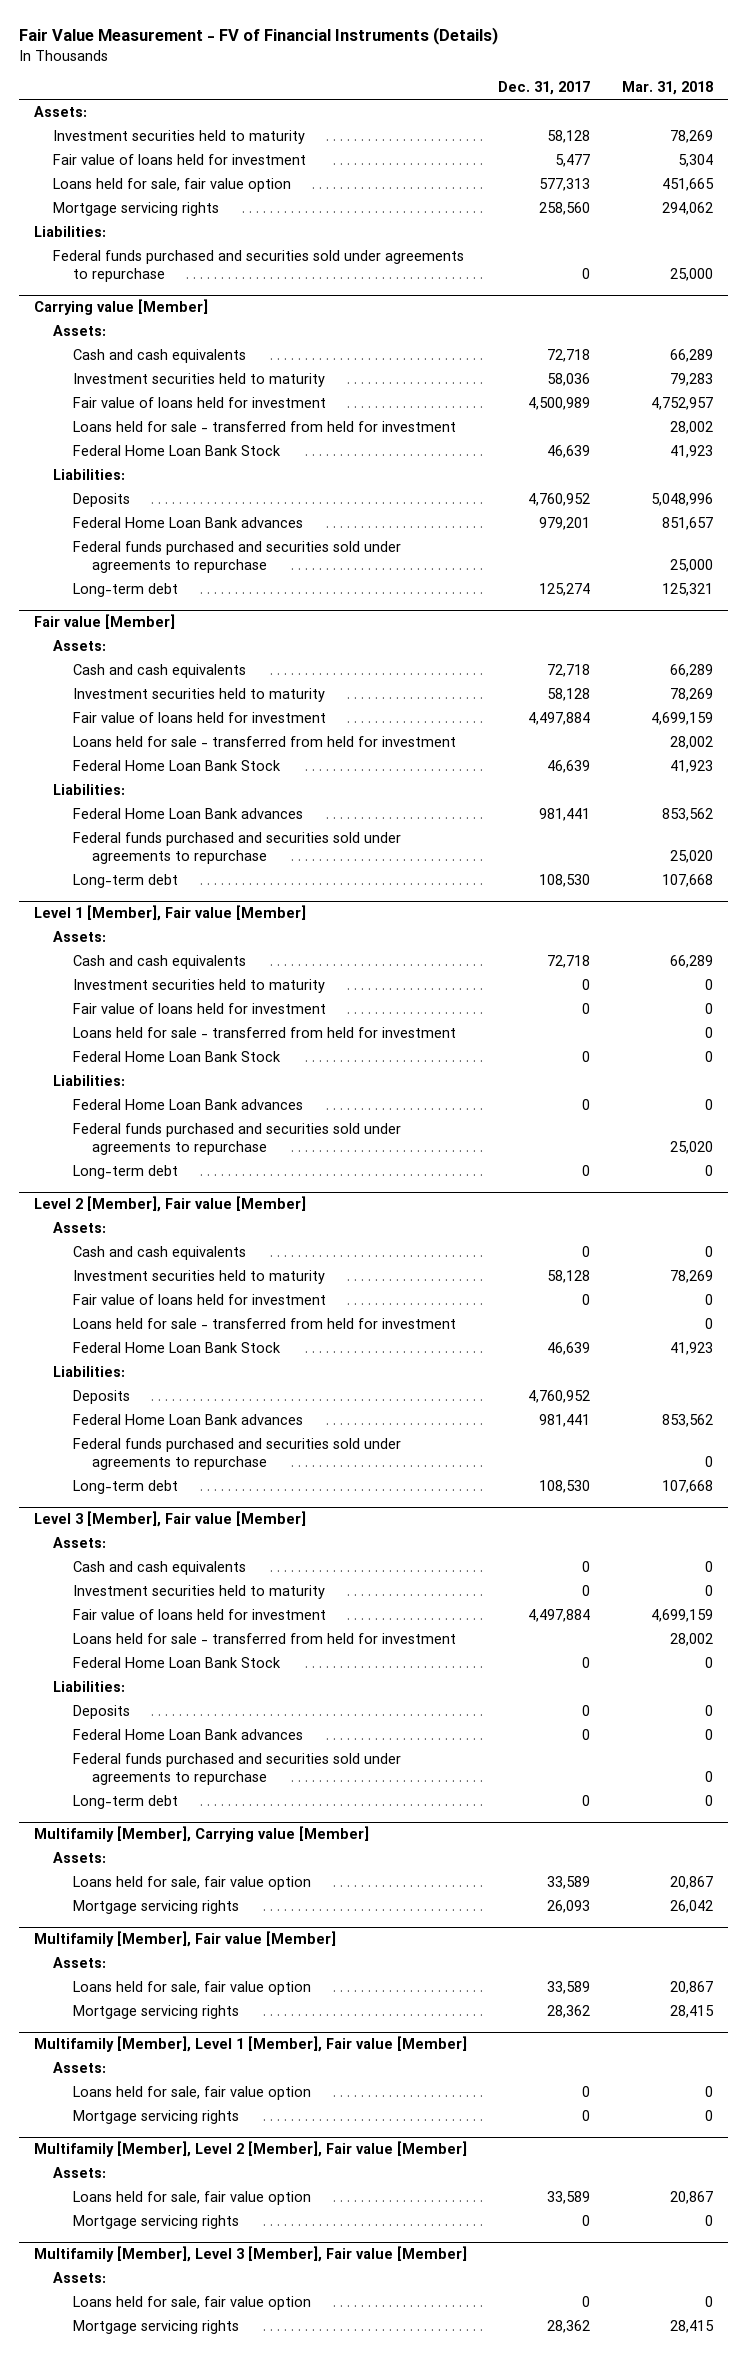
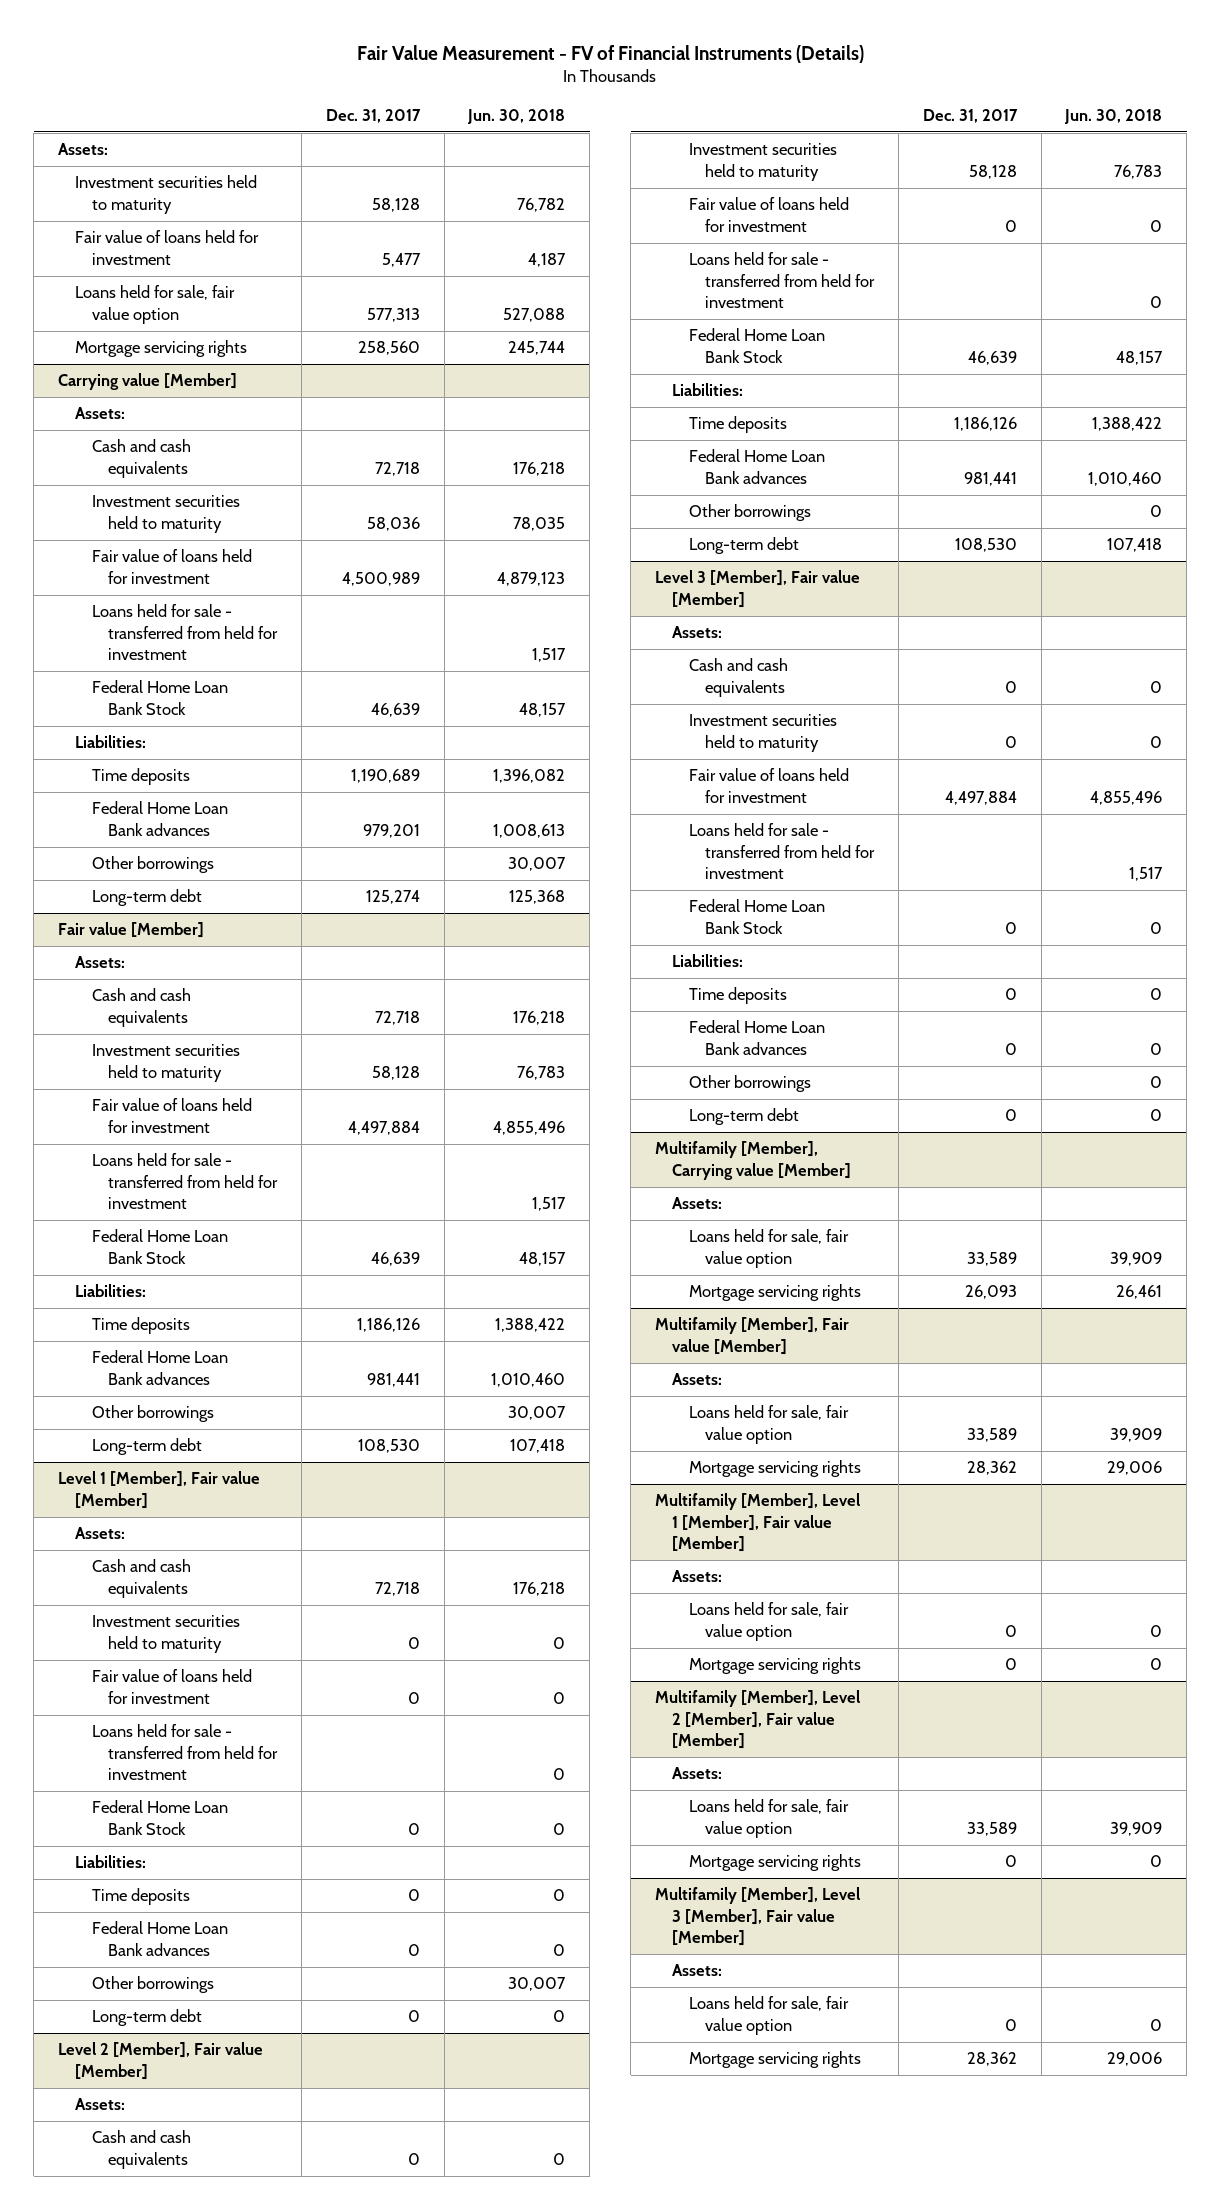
[621,81,713,96] Mar. 31, 2018 -> none
none -> [467,108,566,124] Jun. 30, 2018
[34,225,107,237] Liabilities: -> none
[53,249,465,283] Federal funds purchased and securities sold under agreements to repurchase -> none
[72,492,130,507] Deposits -> [91,768,190,786] Time deposits
[528,492,591,506] 4,760,952 -> [350,769,420,784] 1,190,689
[72,540,401,574] Federal funds purchased and securities sold under agreements to repurchase -> none
none -> [91,856,214,874] Other borrowings
none -> [91,1317,190,1335] Time deposits
[72,831,401,865] Federal funds purchased and securities sold under agreements to repurchase -> none
none -> [91,1405,214,1423] Other borrowings
none -> [91,1888,190,1906] Time deposits
[72,1122,401,1156] Federal funds purchased and securities sold under agreements to repurchase -> none
none -> [91,1976,214,1994] Other borrowings
[72,1389,130,1404] Deposits -> [688,416,787,434] Time deposits
[528,1389,591,1403] 4,760,952 -> [953,417,1017,432] 1,186,126
[72,1437,401,1471] Federal funds purchased and securities sold under agreements to repurchase -> none
none -> [688,504,811,522] Other borrowings
[72,1704,130,1719] Deposits -> [688,987,787,1005] Time deposits
[72,1752,401,1786] Federal funds purchased and securities sold under agreements to repurchase -> none
none -> [688,1075,811,1093] Other borrowings

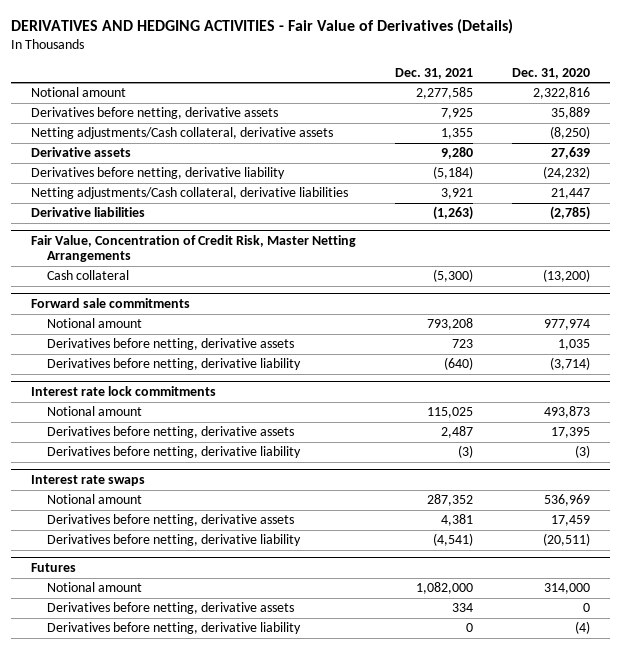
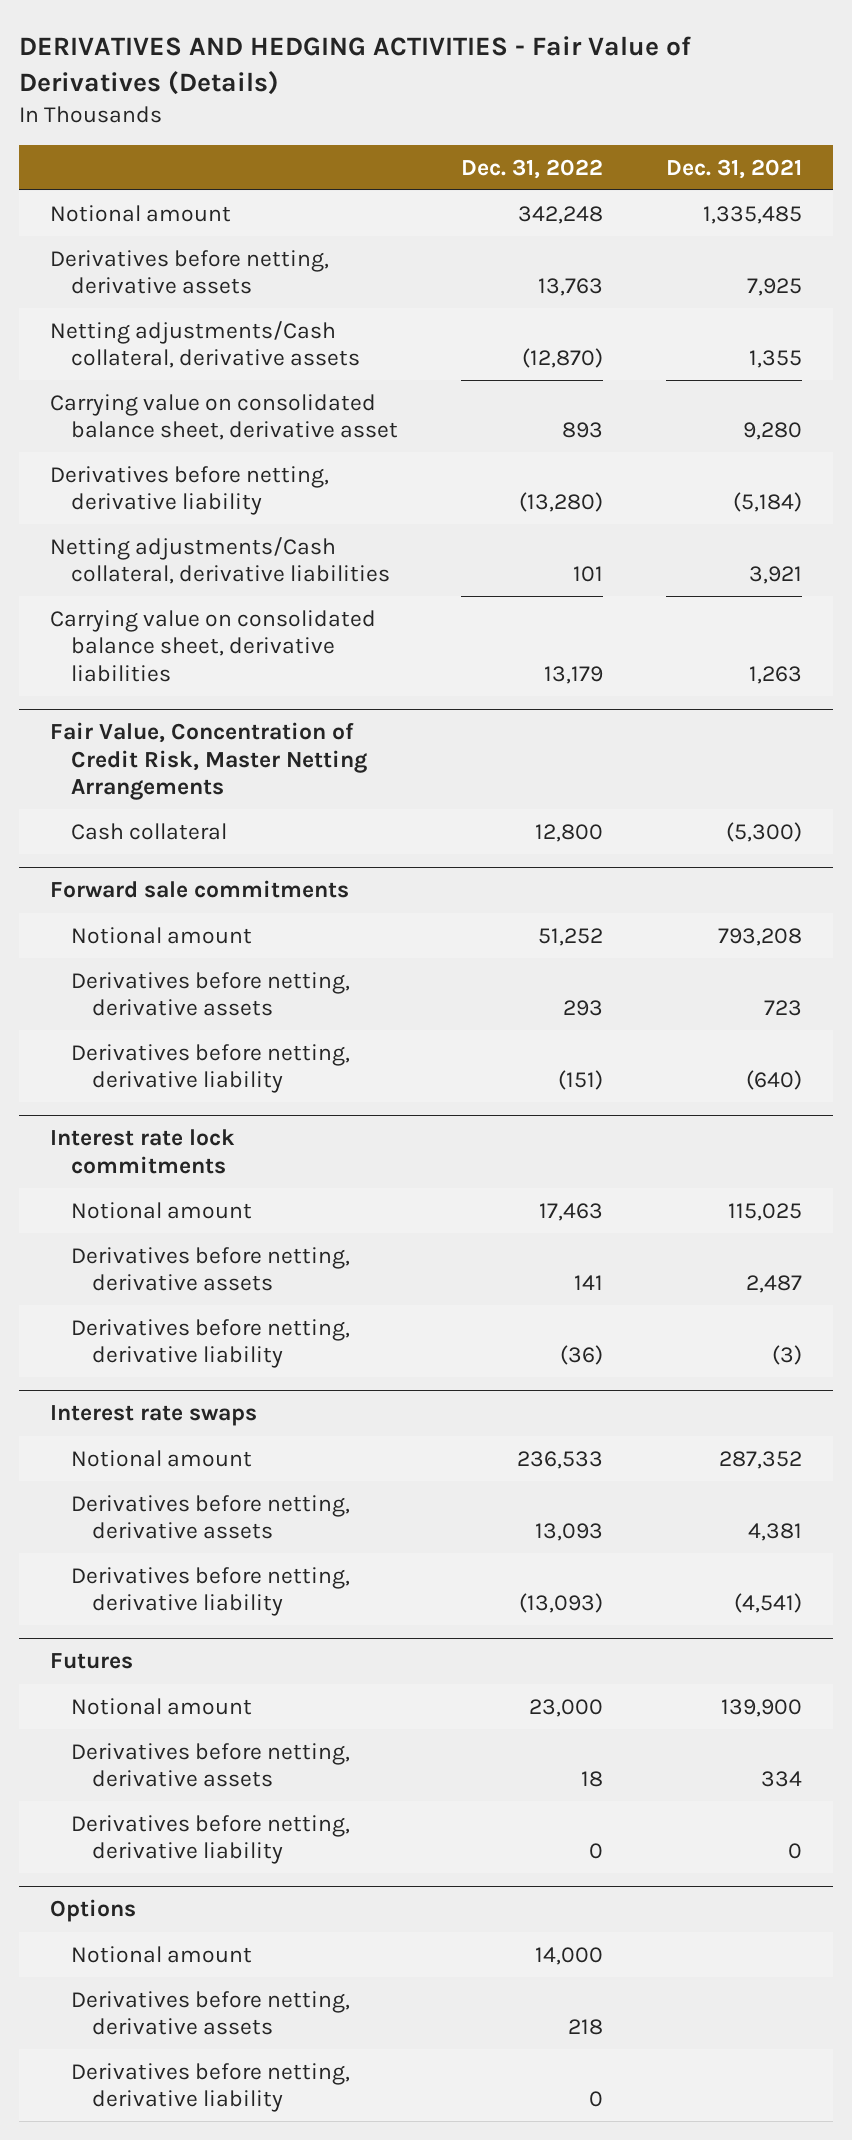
[512,67,591,79] Dec. 31, 2020 -> none
none -> [460,158,603,179] Dec. 31, 2022
[415,87,473,100] 2,277,585 -> [702,205,802,224] 1,335,485
[30,147,131,158] Derivative assets -> [50,393,398,441] Carrying value on consolidated balance sheet, derivative asset
[30,207,145,218] Derivative liabilities -> none
none -> [50,609,377,682] Carrying value on consolidated balance sheet, derivative liabilities
[415,582,473,595] 1,082,000 -> [720,1698,802,1717] 139,900
none -> [50,1899,137,1923] Options
none -> [70,1945,252,1963] Notional amount
none -> [70,1990,350,2036] Derivatives before netting, derivative assets
none -> [70,2062,350,2113] Derivatives before netting, derivative liability

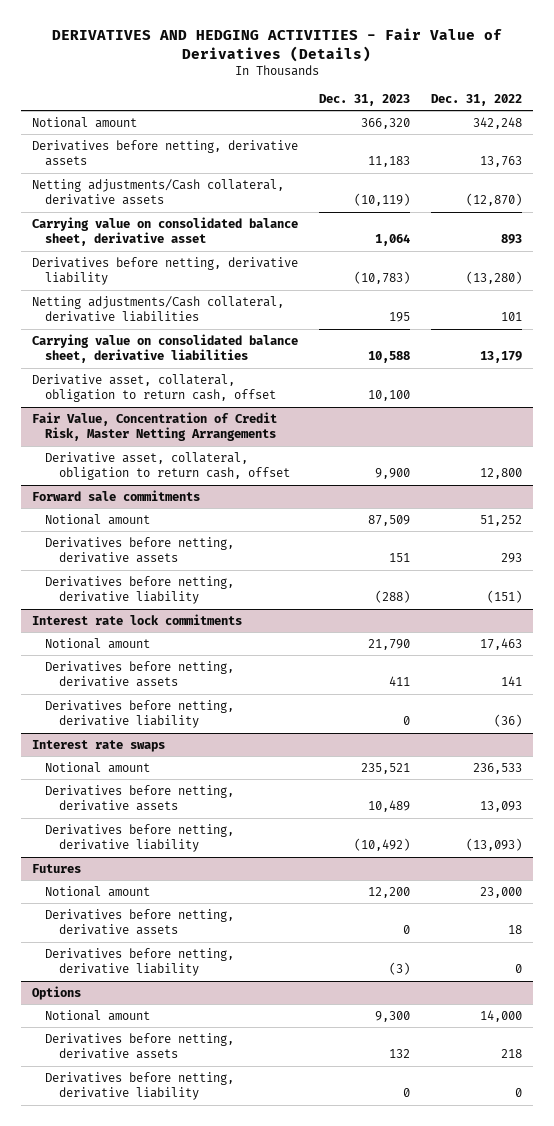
[665,158,802,179] Dec. 31, 2021 -> none
none -> [318,93,410,106] Dec. 31, 2023
none -> [31,373,277,403] Derivative asset, collateral, obligation to return cash, offset
[70,822,227,840] Cash collateral -> [45,451,290,481] Derivative asset, collateral, obligation to return cash, offset

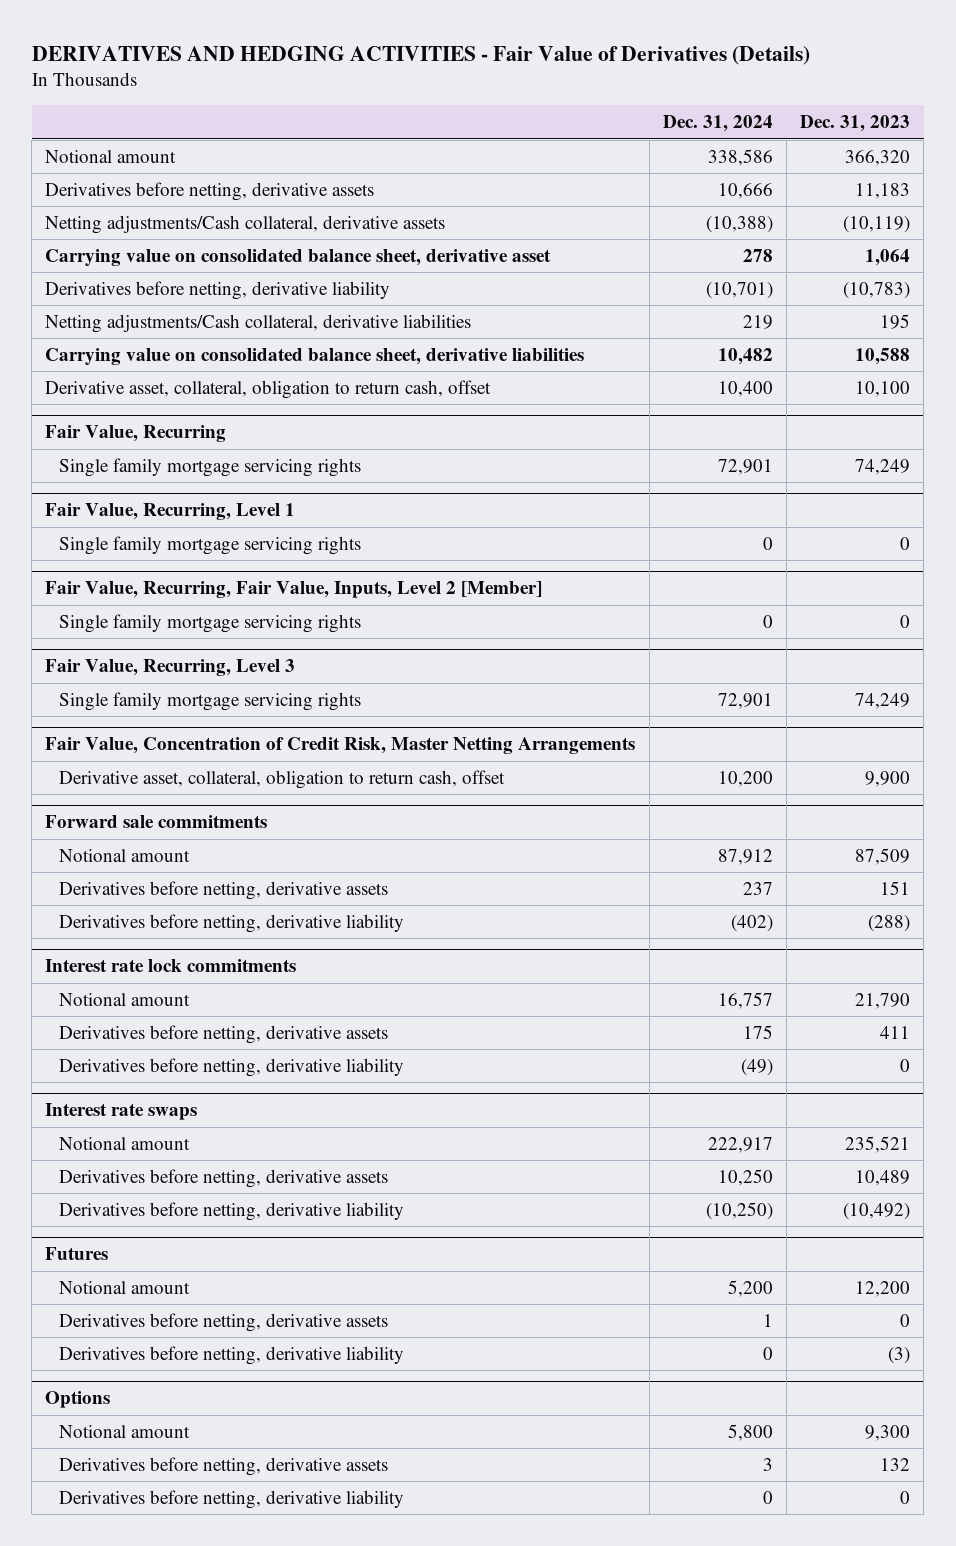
[431,93,523,106] Dec. 31, 2022 -> none
none -> [662,115,773,133] Dec. 31, 2024
none -> [45,425,227,443] Fair Value, Recurring
none -> [59,457,362,477] Single family mortgage servicing rights
none -> [45,503,296,521] Fair Value, Recurring, Level 1
none -> [59,535,362,555] Single family mortgage servicing rights
none -> [45,581,543,599] Fair Value, Recurring, Fair Value, Inputs, Level 2 [Member]
none -> [59,613,362,633] Single family mortgage servicing rights
none -> [45,659,296,677] Fair Value, Recurring, Level 3
none -> [59,691,362,711] Single family mortgage servicing rights

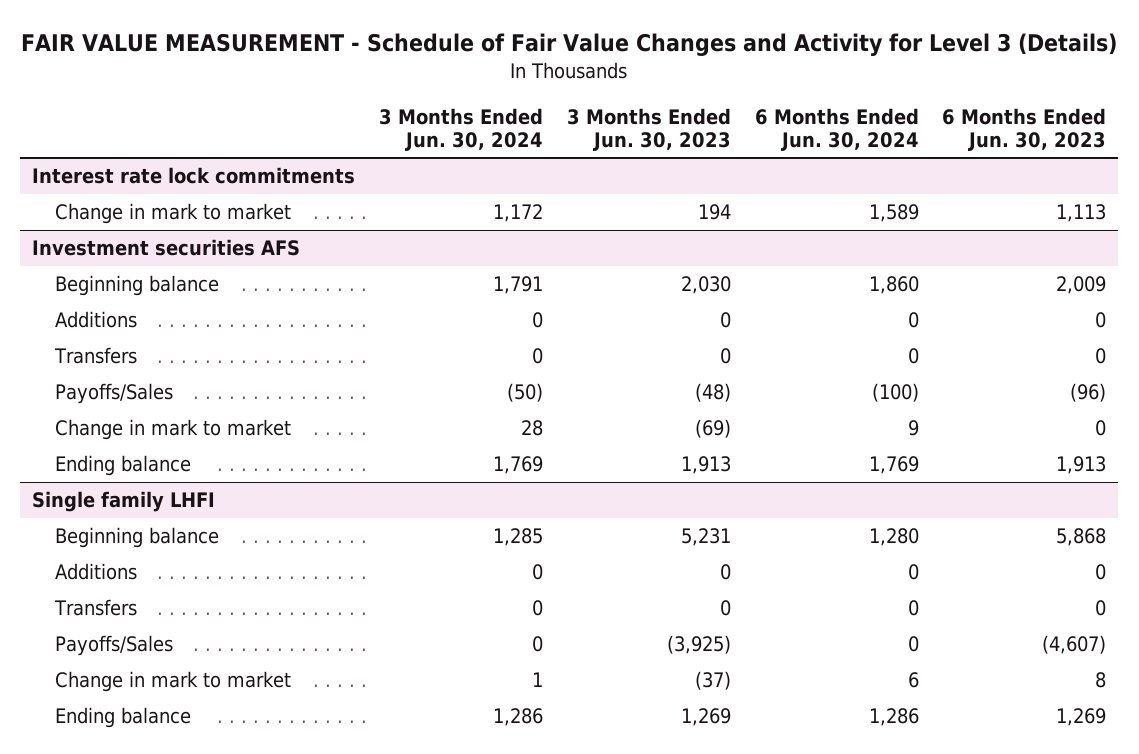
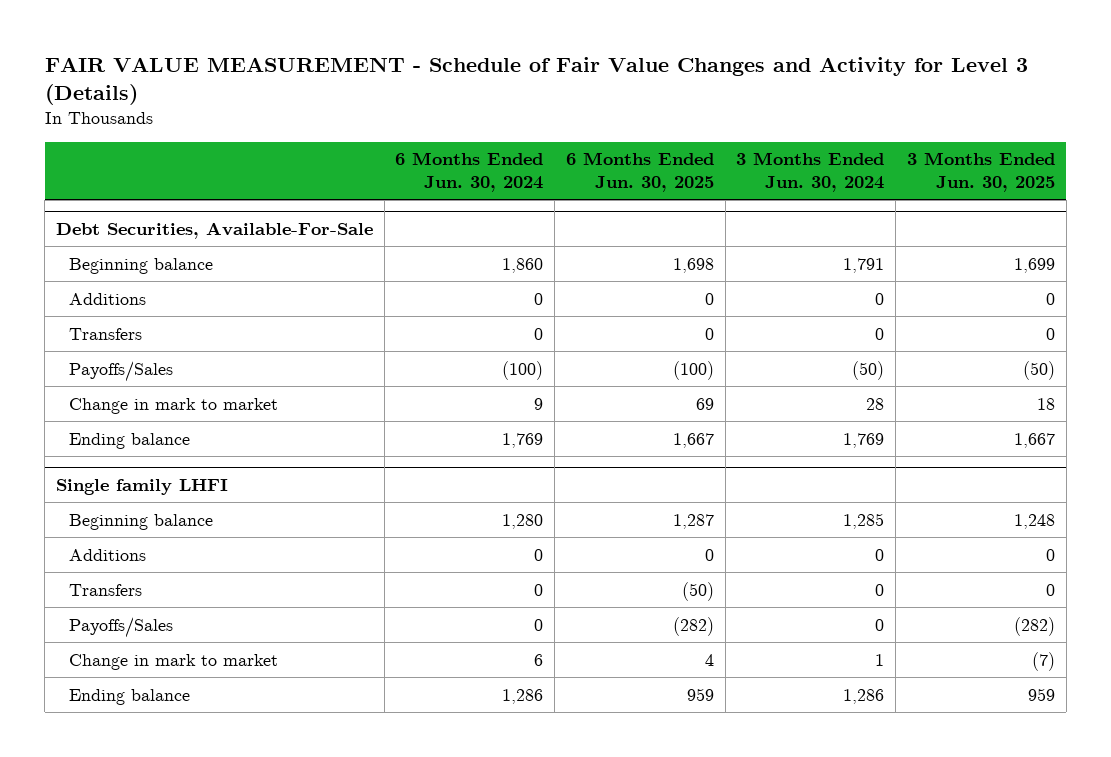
[566,107,731,151] 3 Months Ended Jun. 30, 2023 -> none
[942,107,1107,151] 6 Months Ended Jun. 30, 2023 -> none
none -> [565,152,714,192] 6 Months Ended Jun. 30, 2025
none -> [906,152,1055,192] 3 Months Ended Jun. 30, 2025
[32,167,356,185] Interest rate lock commitments -> none
[55,203,292,225] Change in mark to market -> none
[32,239,301,257] Investment securities AFS -> none
none -> [55,221,373,239] Debt Securities, Available-For-Sale

